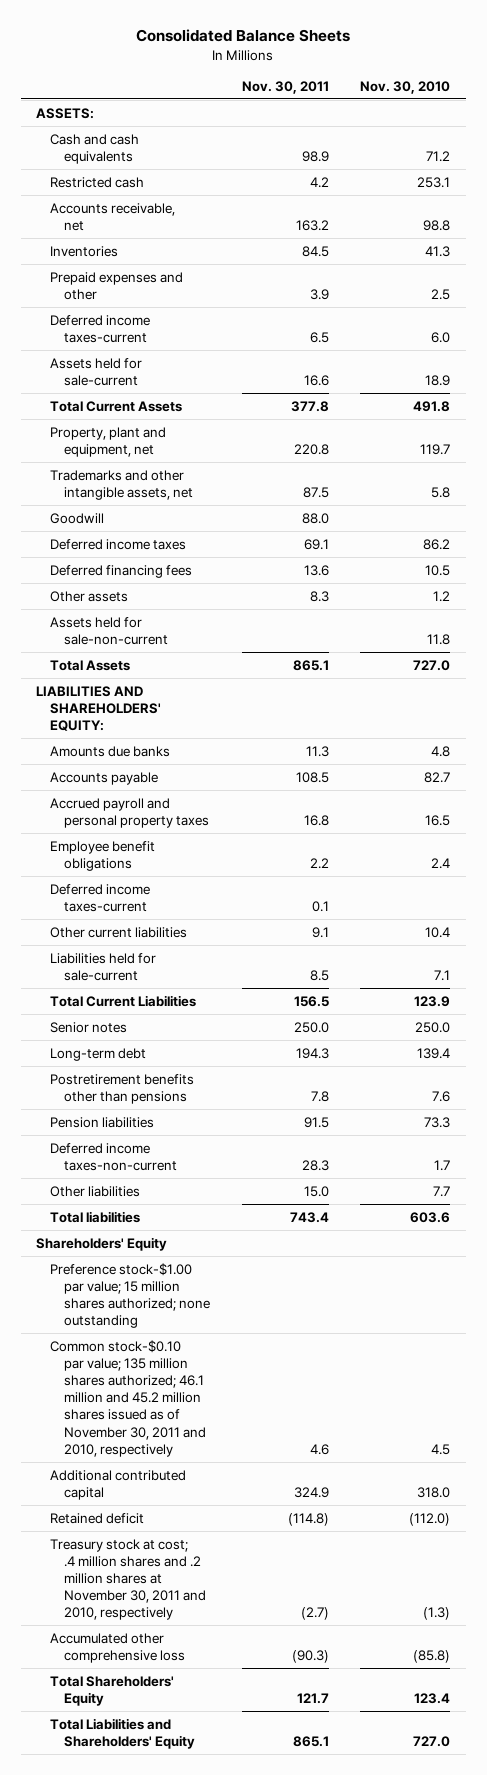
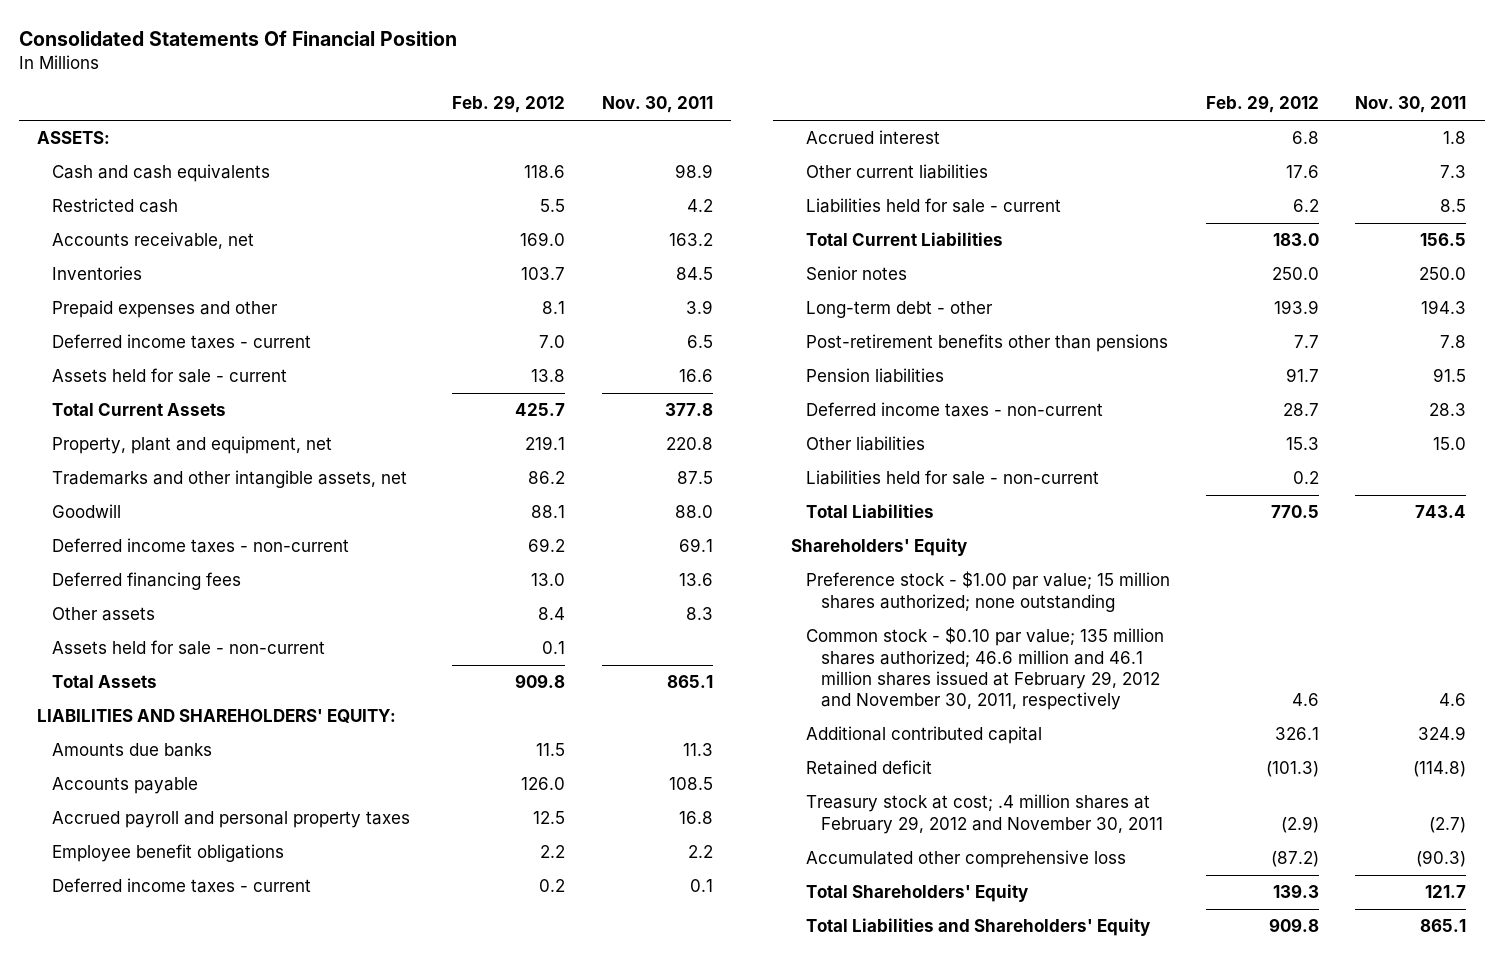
[136,29,351,43] Consolidated Balance Sheets -> [19,29,458,46] Consolidated Statements Of Financial Position
[360,80,451,94] Nov. 30, 2010 -> none
none -> [452,95,566,114] Feb. 29, 2012
[50,314,151,343] Deferred income taxes-current -> [52,334,312,350] Deferred income taxes - current
[50,357,143,386] Assets held for sale-current -> [52,368,288,384] Assets held for sale - current
[50,538,187,550] Deferred income taxes -> [52,538,350,554] Deferred income taxes - non-current
[50,616,169,645] Assets held for sale-non-current -> [52,640,326,656] Assets held for sale - non-current
[50,883,151,912] Deferred income taxes-current -> [52,878,312,894] Deferred income taxes - current
none -> [806,130,941,145] Accrued interest
[311,926,329,938] 9.1 -> [1440,165,1467,179] 7.3
[50,952,157,981] Liabilities held for sale-current -> [806,198,1062,214] Liabilities held for sale - current
[50,1047,147,1061] Long-term debt -> [806,301,994,319] Long-term debt - other
[50,1073,195,1104] Postretirement benefits other than pensions -> [806,334,1169,353] Post-retirement benefits other than pensions
[50,1142,178,1171] Deferred income taxes-non-current -> [806,402,1104,418] Deferred income taxes - non-current
none -> [806,470,1100,486] Liabilities held for sale - non-current
[50,1210,141,1223] Total liabilities -> [806,504,935,519] Total Liabilities
[50,1262,211,1329] Preference stock-$1.00 par value; 15 million shares authorized; none outstanding -> [806,571,1171,612] Preference stock - $1.00 par value; 15 million shares authorized; none outstanding
[50,1339,207,1457] Common stock-$0.10 par value; 135 million shares authorized; 46.1 million and 45.2 million shares issued as of November 30, 2011 and 2010, respectively -> [806,627,1165,711] Common stock - $0.10 par value; 135 million shares authorized; 46.6 million and 46.1 million shares issued at February 29, 2012 and November 30, 2011, respectively
[50,1538,207,1621] Treasury stock at cost; .4 million shares and .2 million shares at November 30, 2011 and 2010, respectively -> [806,794,1164,834] Treasury stock at cost; .4 million shares at February 29, 2012 and November 30, 2011

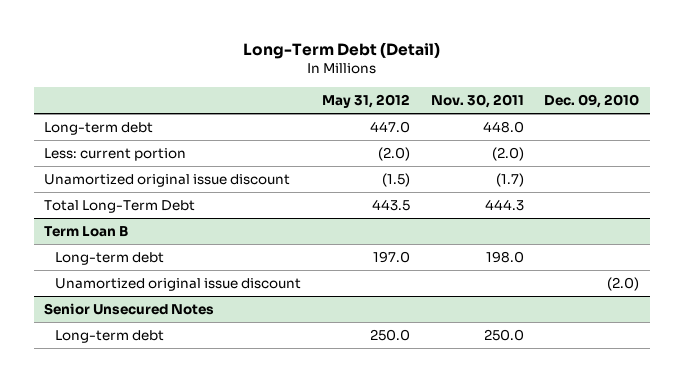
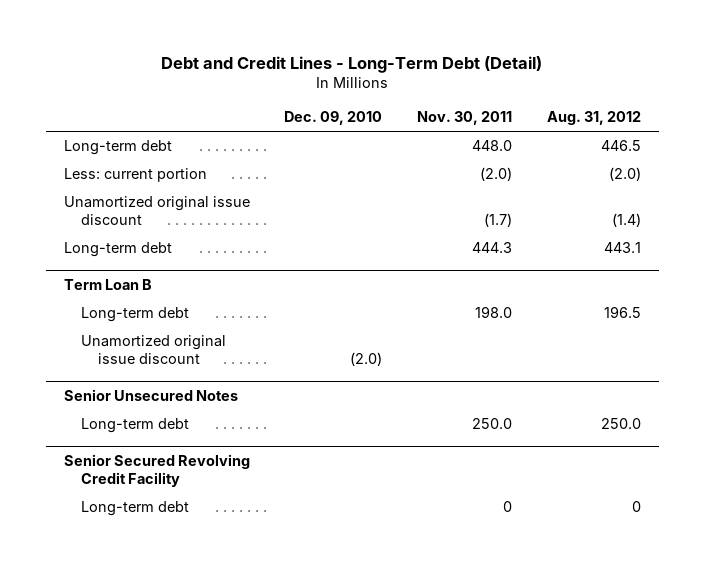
[242,41,440,59] Long-Term Debt (Detail) -> [161,55,543,73] Debt and Credit Lines - Long-Term Debt (Detail)
[321,93,410,108] May 31, 2012 -> none
none -> [547,111,642,126] Aug. 31, 2012
[43,200,195,214] Total Long-Term Debt -> [63,242,172,258] Long-term debt
none -> [63,454,250,488] Senior Secured Revolving Credit Facility
none -> [80,501,189,517] Long-term debt

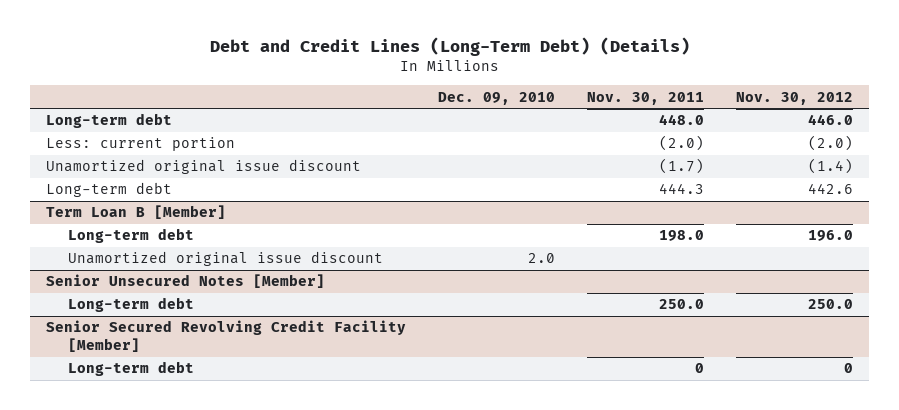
[161,55,543,73] Debt and Credit Lines - Long-Term Debt (Detail) -> [209,36,690,56] Debt and Credit Lines (Long-Term Debt) (Details)
[547,111,642,126] Aug. 31, 2012 -> none
none -> [736,91,854,105] Nov. 30, 2012
[63,279,152,291] Term Loan B -> [45,205,226,220] Term Loan B [Member]
[350,352,383,367] (2.0) -> [527,253,555,264] 2.0
[63,389,238,402] Senior Unsecured Notes -> [45,274,325,289] Senior Unsecured Notes [Member]
[63,454,250,488] Senior Secured Revolving Credit Facility -> [45,320,406,353] Senior Secured Revolving Credit Facility [Member]

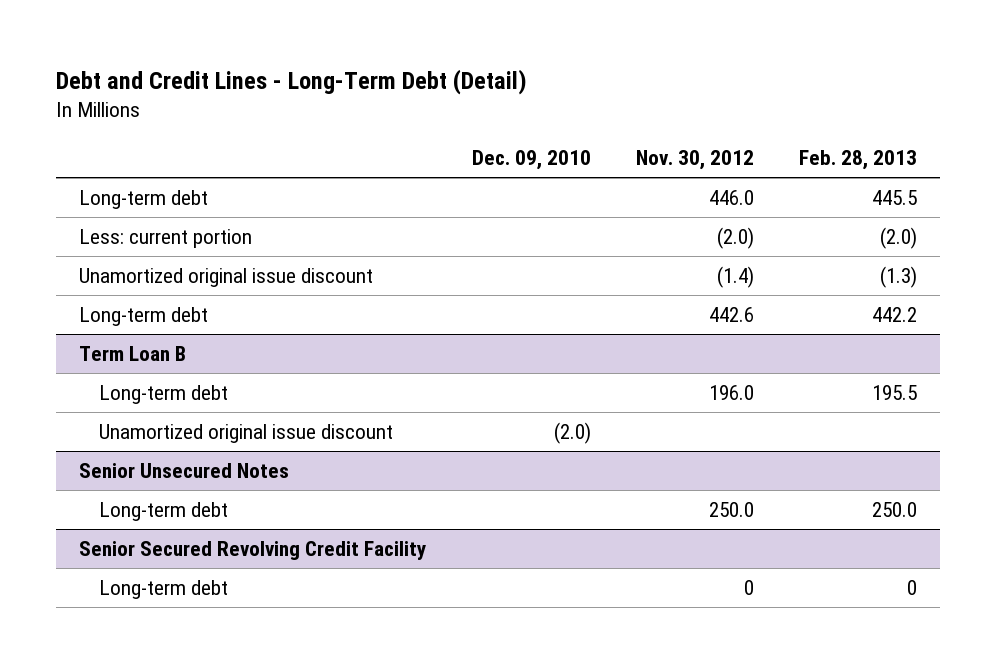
[209,36,690,56] Debt and Credit Lines (Long-Term Debt) (Details) -> [56,69,528,96] Debt and Credit Lines - Long-Term Debt (Detail)
[587,91,705,105] Nov. 30, 2011 -> none
none -> [799,150,918,171] Feb. 28, 2013
[45,205,226,220] Term Loan B [Member] -> [79,345,187,361] Term Loan B
[527,253,555,264] 2.0 -> [553,421,591,444] (2.0)
[45,274,325,289] Senior Unsecured Notes [Member] -> [79,462,290,478] Senior Unsecured Notes
[45,320,406,353] Senior Secured Revolving Credit Facility [Member] -> [79,540,427,560] Senior Secured Revolving Credit Facility

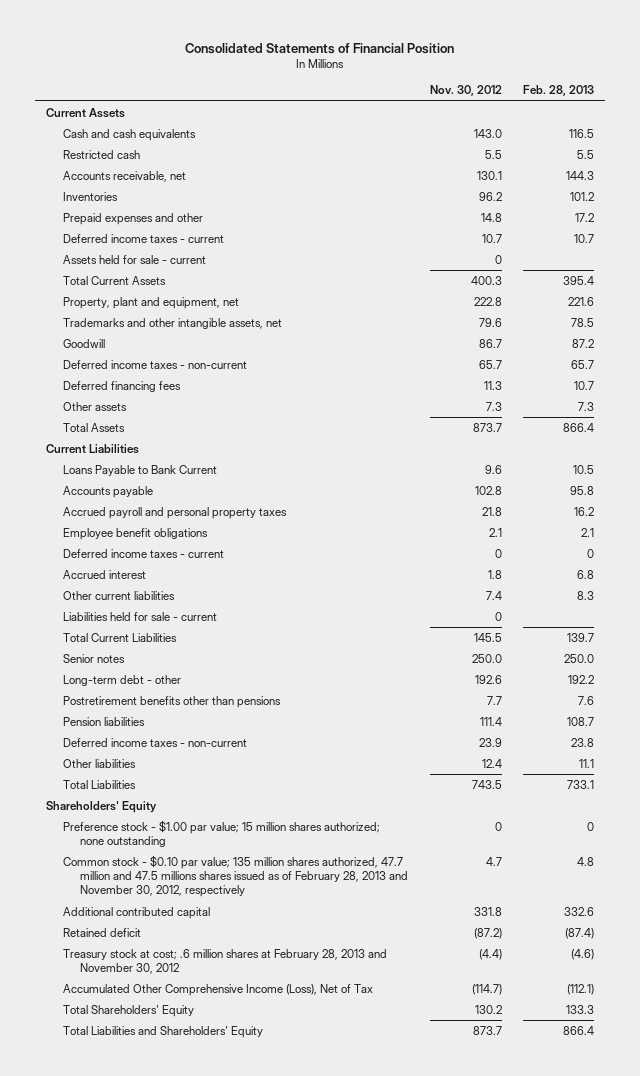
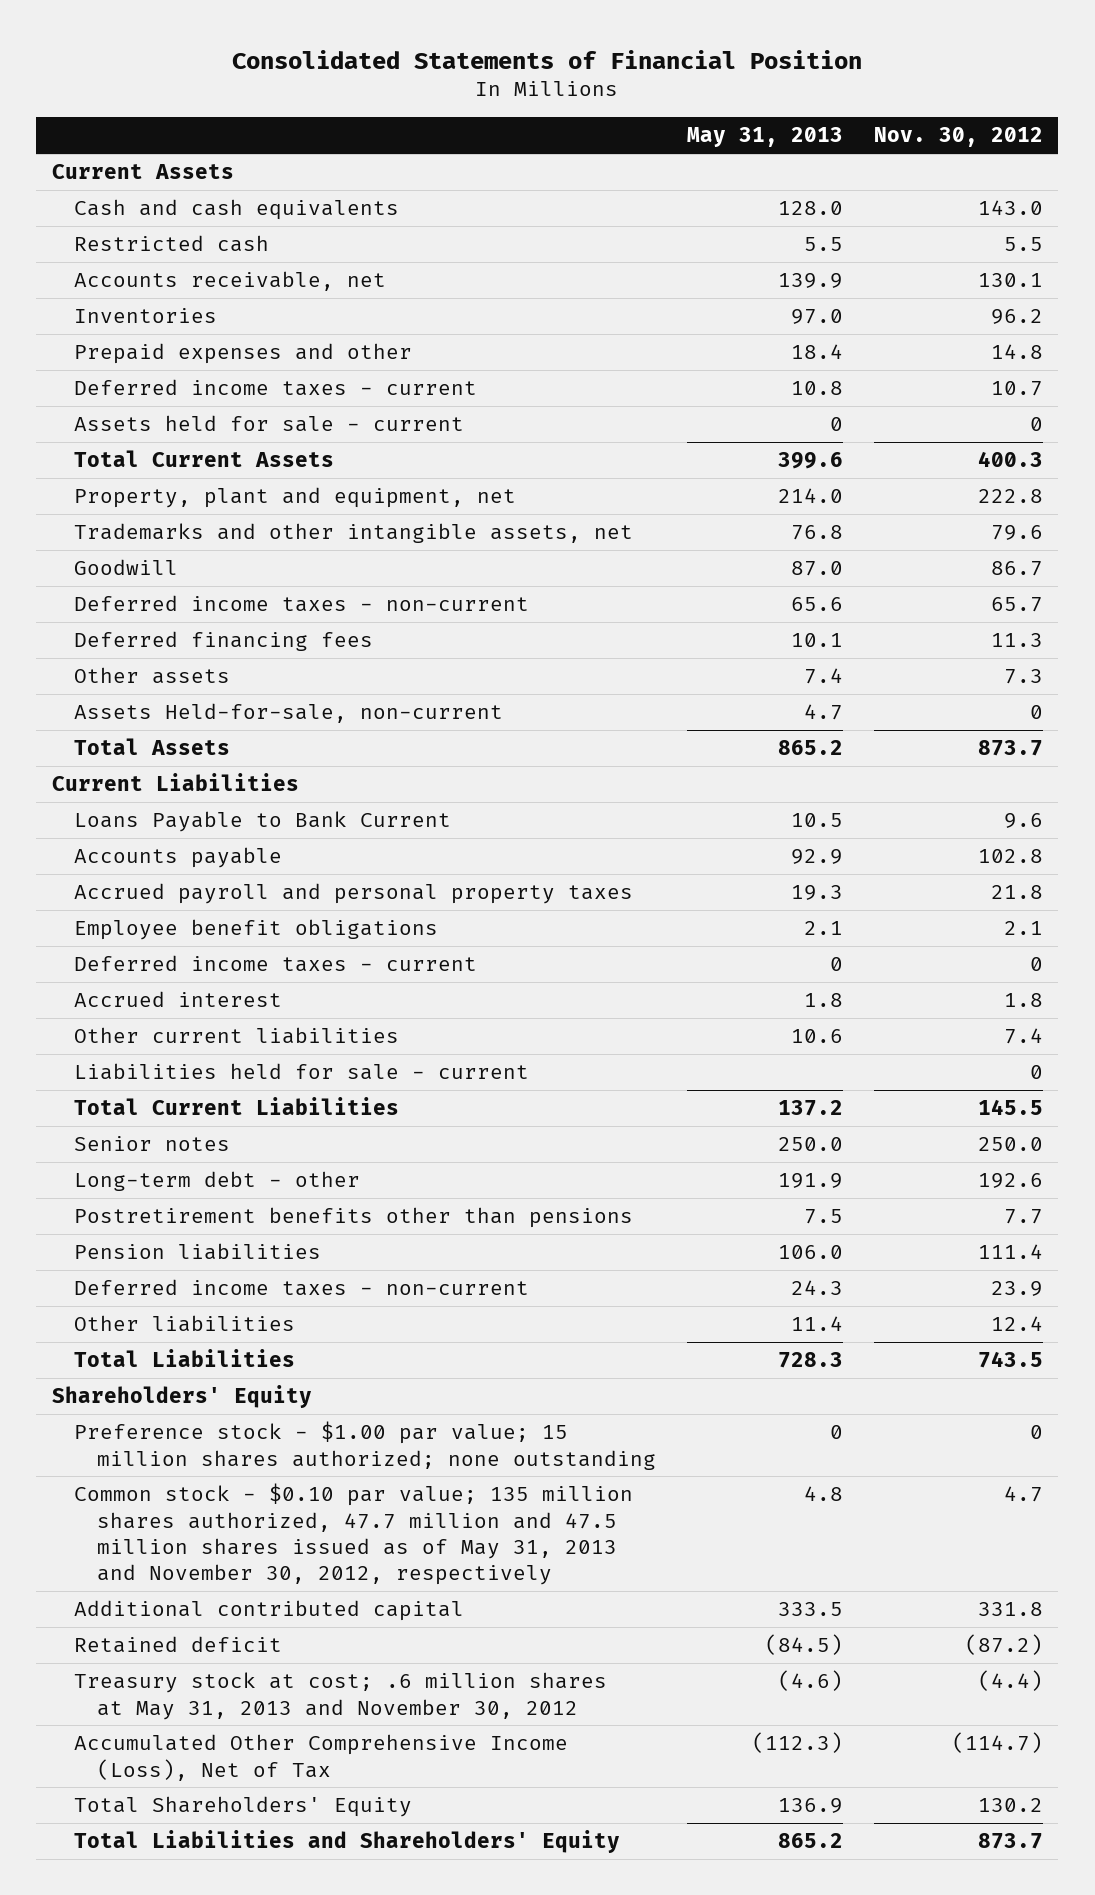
[522,85,594,97] Feb. 28, 2013 -> none
none -> [686,127,843,148] May 31, 2013
none -> [74,703,504,724] Assets Held-for-sale, non-current
[63,854,409,898] Common stock - $0.10 par value; 135 million shares authorized, 47.7 million and 47.5 millions shares issued as of February 28, 2013 and November 30, 2012, respectively -> [74,1483,634,1586] Common stock - $0.10 par value; 135 million shares authorized, 47.7 million and 47.5 million shares issued as of May 31, 2013 and November 30, 2012, respectively
[63,948,388,974] Treasury stock at cost; .6 million shares at February 28, 2013 and November 30, 2012 -> [74,1672,608,1720] Treasury stock at cost; .6 million shares at May 31, 2013 and November 30, 2012

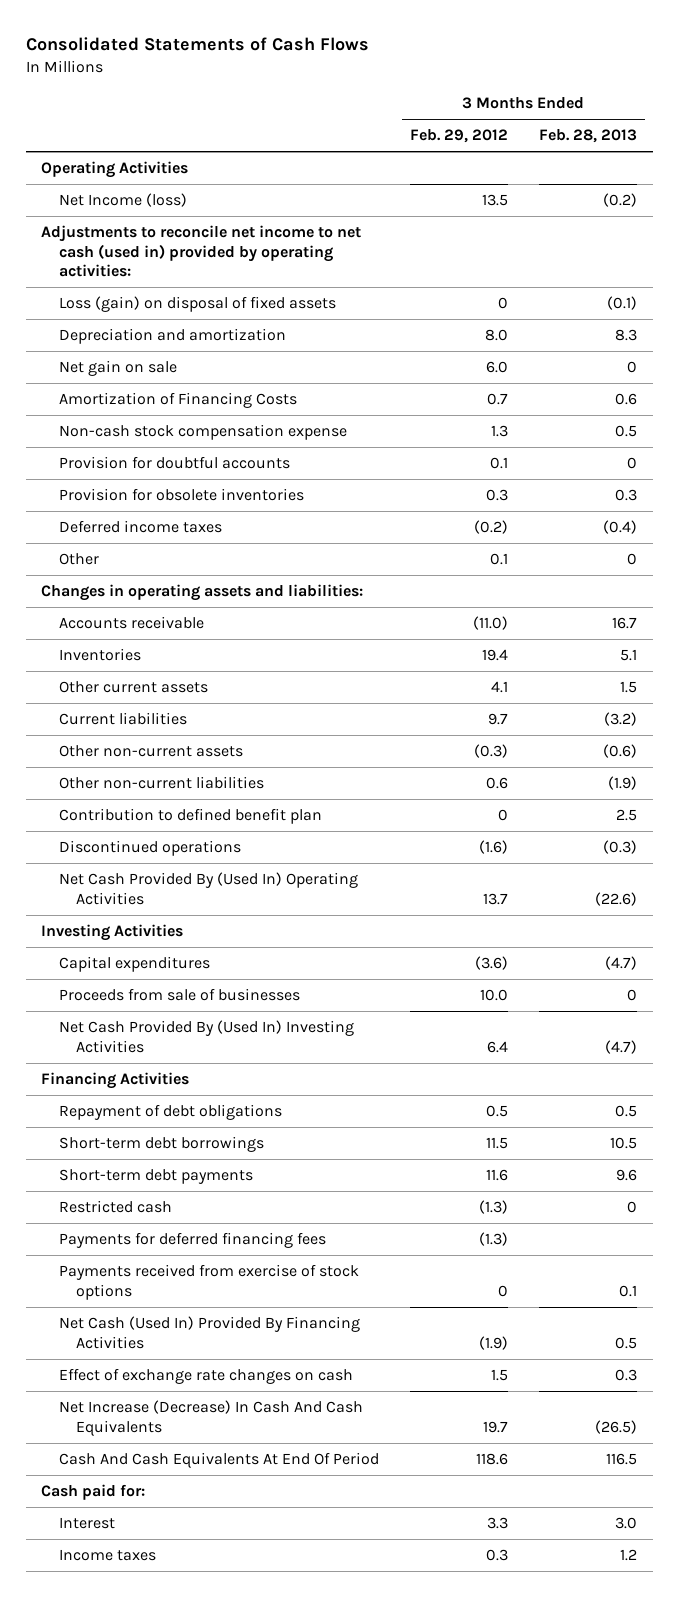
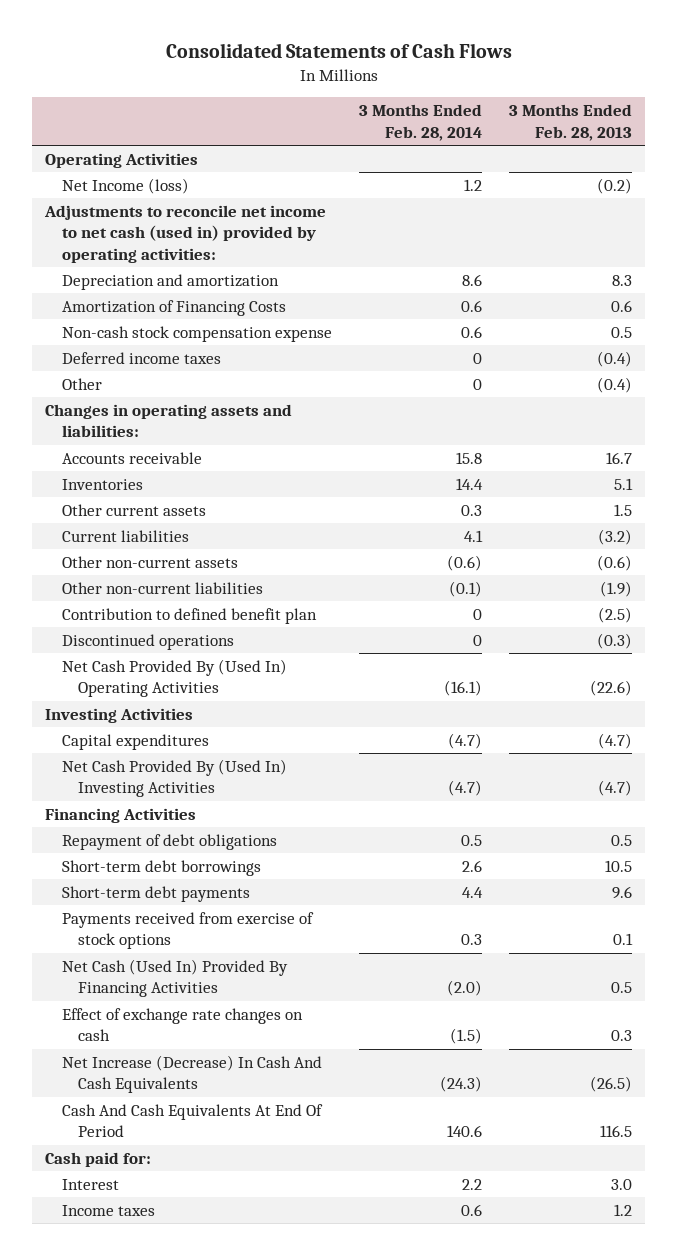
[409,129,508,144] Feb. 29, 2012 -> none
none -> [358,104,482,141] 3 Months Ended Feb. 28, 2014
[58,295,336,312] Loss (gain) on disposal of fixed assets -> none
[58,359,177,376] Net gain on sale -> none
[58,455,290,469] Provision for doubtful accounts -> none
[58,487,304,501] Provision for obsolete inventories -> none
[627,552,638,565] 0 -> [596,376,632,393] (0.4)
[616,808,638,821] 2.5 -> [597,606,632,623] (2.5)
[58,987,300,1001] Proceeds from sale of businesses -> none
[58,1199,172,1213] Restricted cash -> none
[58,1231,326,1248] Payments for deferred financing fees -> none

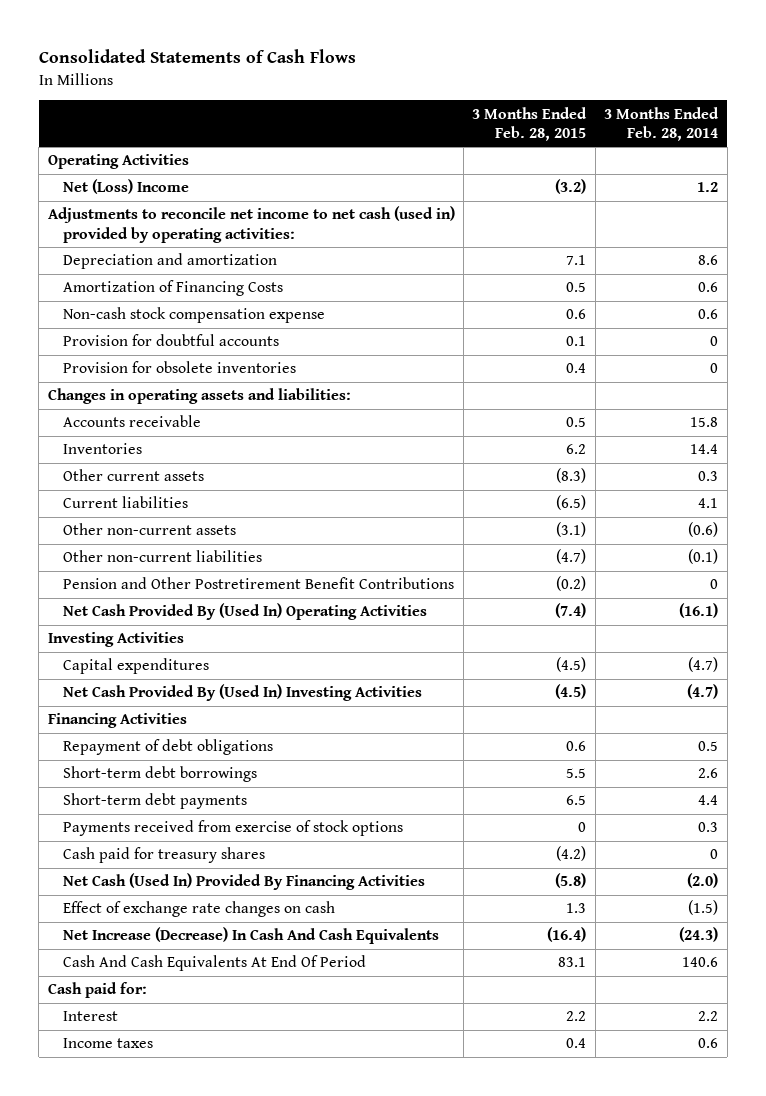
[508,104,632,141] 3 Months Ended Feb. 28, 2013 -> none
none -> [472,106,588,141] 3 Months Ended Feb. 28, 2015
[61,177,189,194] Net Income (loss) -> [63,179,190,195] Net (Loss) Income
[61,351,221,364] Deferred income taxes -> none
[61,377,102,390] Other -> none
none -> [63,334,280,347] Provision for doubtful accounts
none -> [63,361,297,374] Provision for obsolete inventories
[61,607,317,624] Contribution to defined benefit plan -> none
[61,633,234,650] Discontinued operations -> none
none -> [63,577,455,590] Pension and Other Postretirement Benefit Contributions
none -> [63,847,266,864] Cash paid for treasury shares

